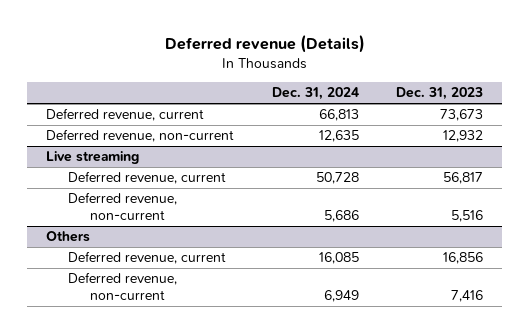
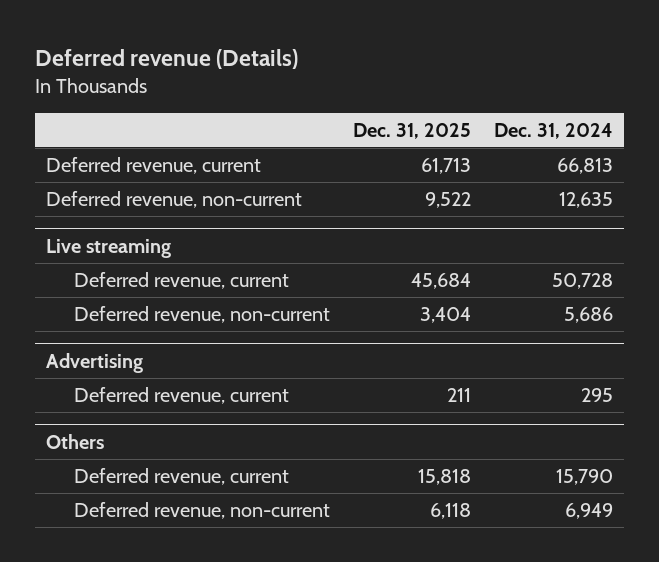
[396,87,484,101] Dec. 31, 2023 -> none
none -> [352,122,471,139] Dec. 31, 2025
none -> [46,352,144,373] Advertising
none -> [73,386,289,404] Deferred revenue, current
[318,252,359,265] 16,085 -> [555,468,613,485] 15,790

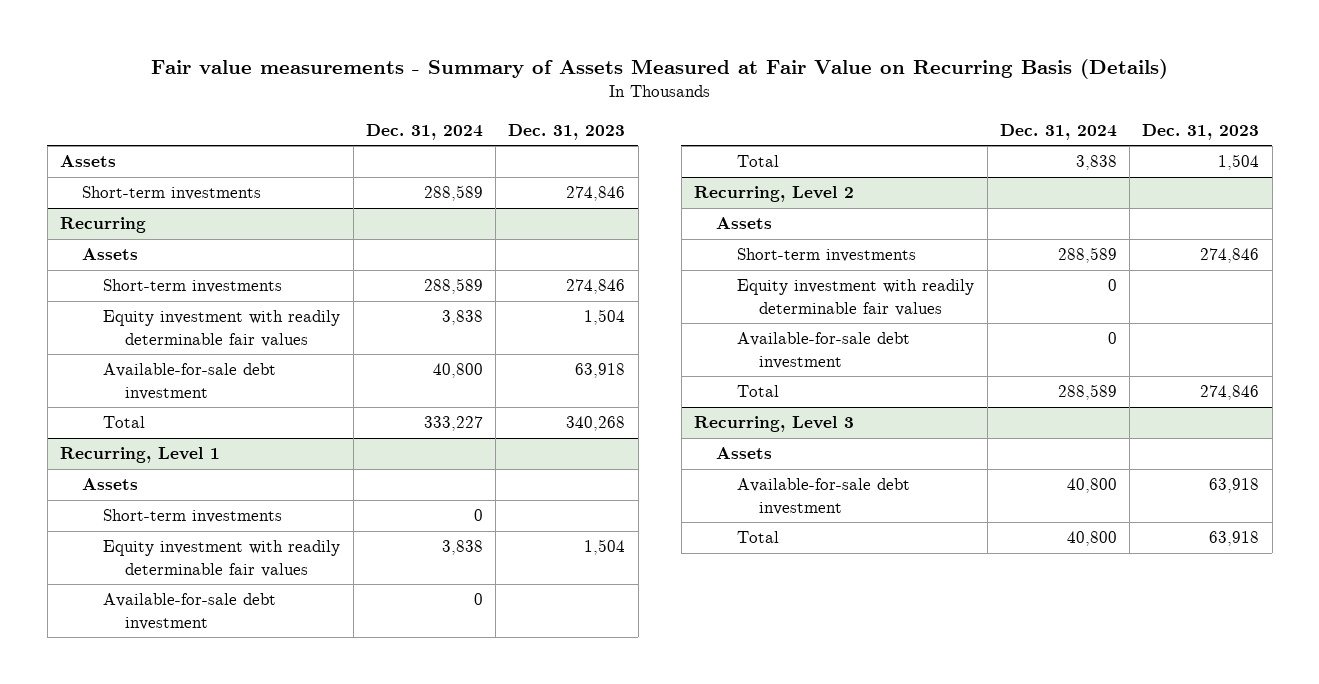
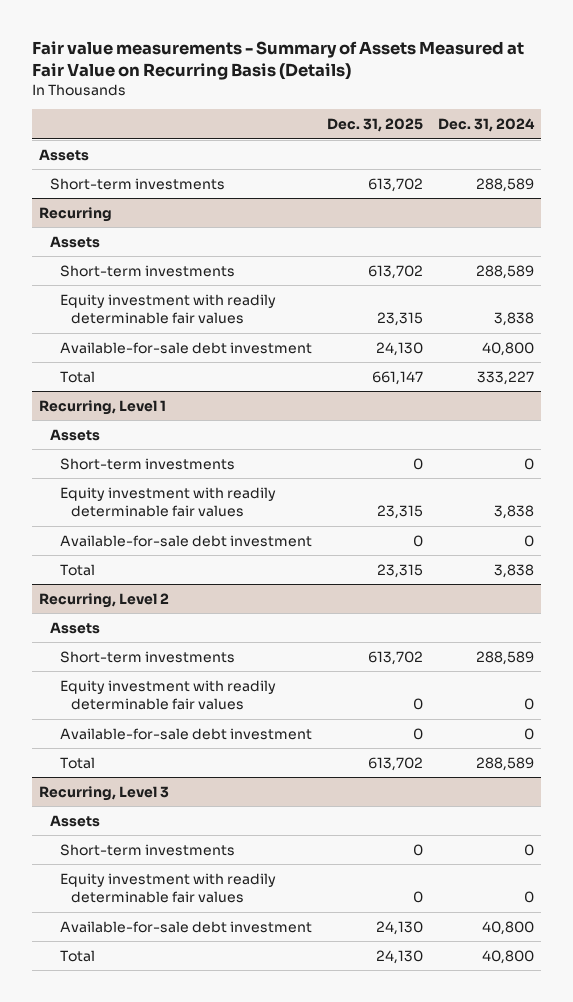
[508,123,626,140] Dec. 31, 2023 -> none
none -> [327,118,424,133] Dec. 31, 2025
none -> [60,843,236,856] Short-term investments
none -> [60,872,277,904] Equity investment with readily determinable fair values

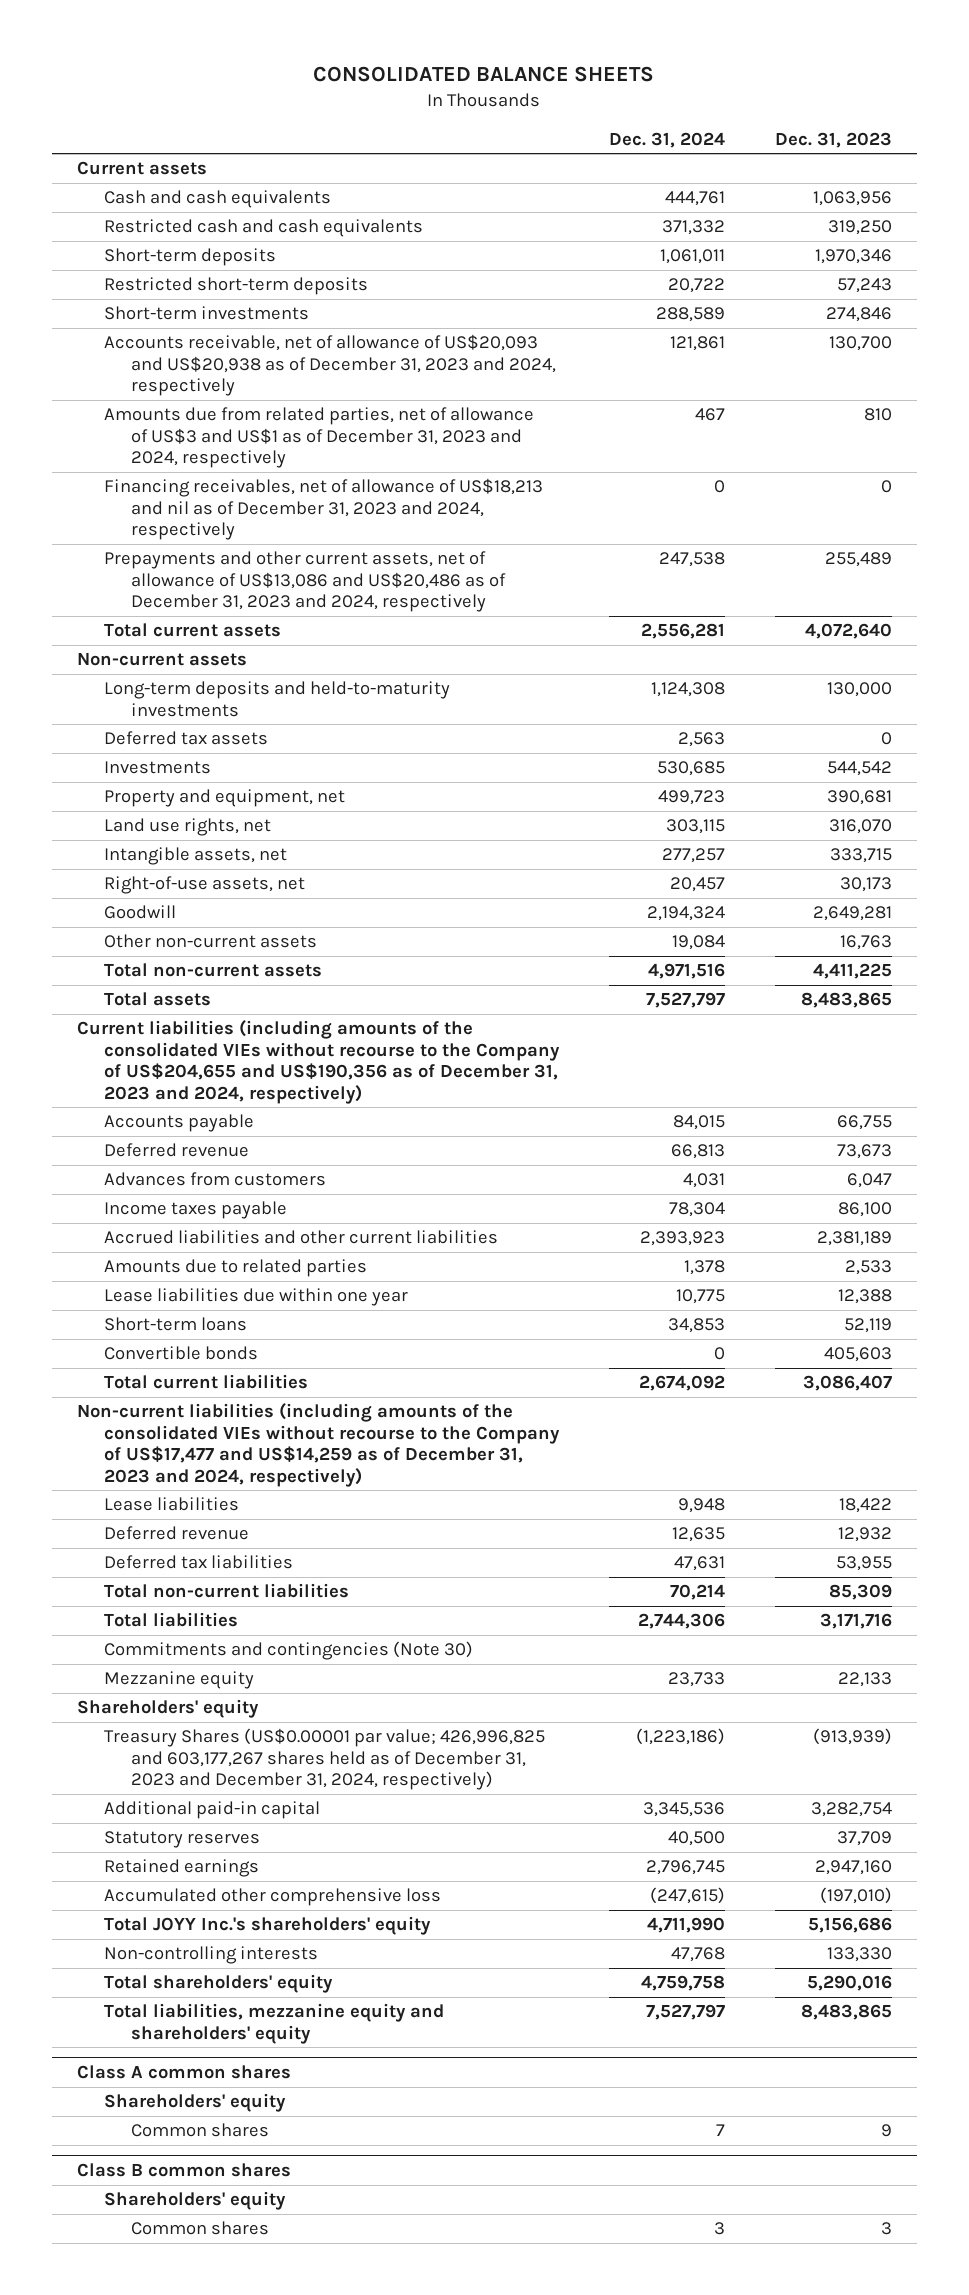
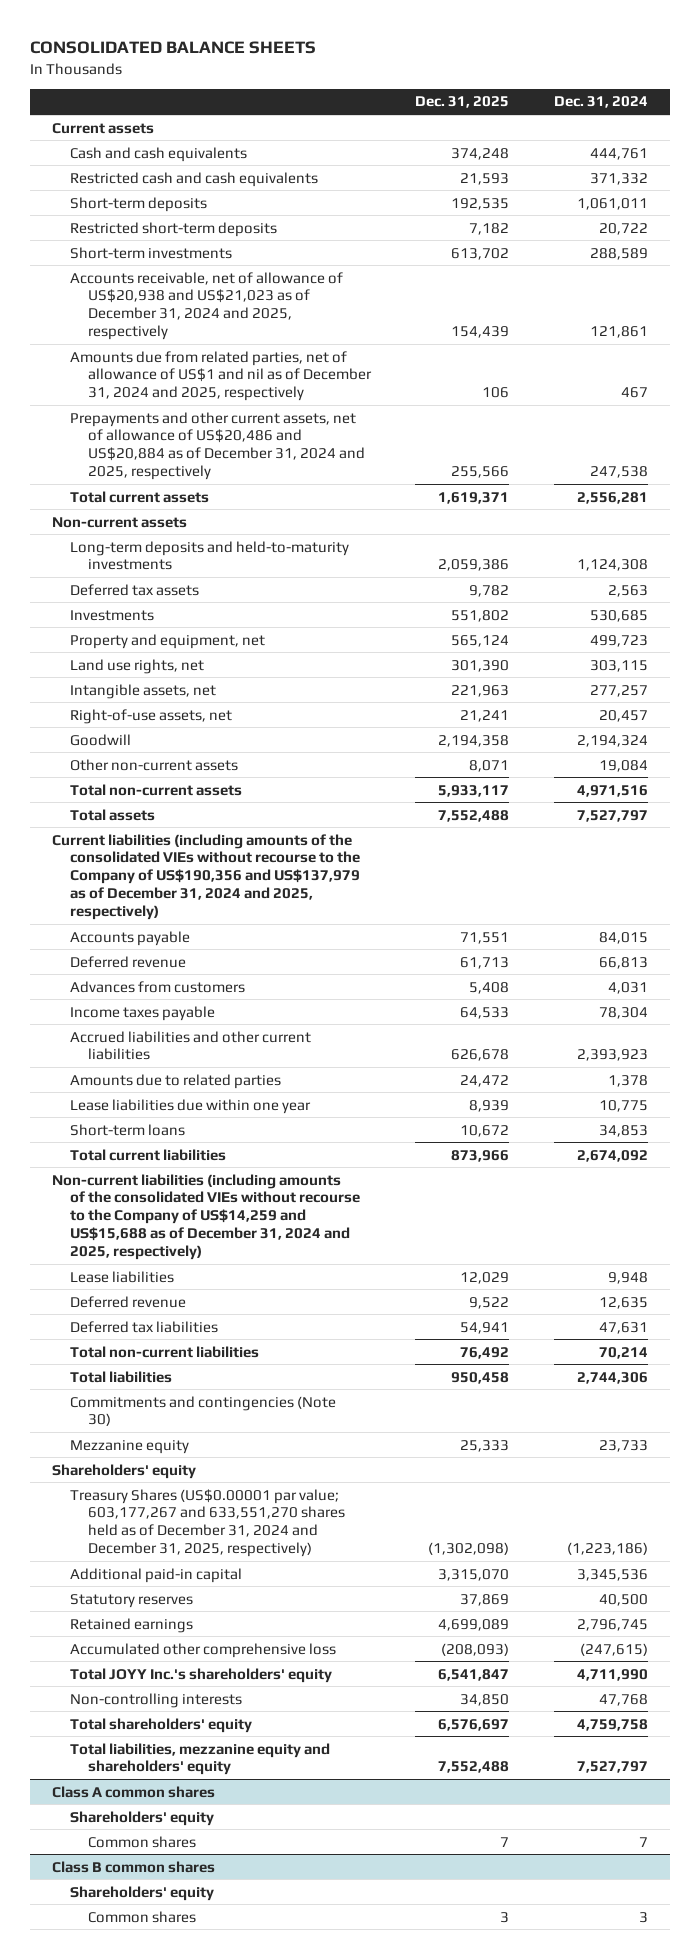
[774,131,892,148] Dec. 31, 2023 -> none
none -> [415,96,510,109] Dec. 31, 2025
[103,478,543,541] Financing receivables, net of allowance of US$18,213 and nil as of December 31, 2023 and 2024, respectively -> none
[103,334,556,397] Accounts receivable, net of allowance of US$20,093 and US$20,938 as of December 31, 2023 and 2024, respectively -> [70,271,344,341] Accounts receivable, net of allowance of US$20,938 and US$21,023 as of December 31, 2024 and 2025, respectively
[103,407,534,469] Amounts due from related parties, net of allowance of US$3 and US$1 as of December 31, 2023 and 2024, respectively -> [70,350,373,402] Amounts due from related parties, net of allowance of US$1 and nil as of December 31, 2024 and 2025, respectively
[103,551,506,613] Prepayments and other current assets, net of allowance of US$13,086 and US$20,486 as of December 31, 2023 and 2024, respectively -> [70,411,366,481] Prepayments and other current assets, net of allowance of US$20,486 and US$20,884 as of December 31, 2024 and 2025, respectively
[76,1020,560,1104] Current liabilities (including amounts of the consolidated VIEs without recourse to the Company of US$204,655 and US$190,356 as of December 31, 2023 and 2024, respectively) -> [52,833,361,921] Current liabilities (including amounts of the consolidated VIEs without recourse to the Company of US$190,356 and US$137,979 as of December 31, 2024 and 2025, respectively)
[103,1346,258,1361] Convertible bonds -> none
[76,1403,560,1487] Non-current liabilities (including amounts of the consolidated VIEs without recourse to the Company of US$17,477 and US$14,259 as of December 31, 2023 and 2024, respectively) -> [52,1173,361,1261] Non-current liabilities (including amounts of the consolidated VIEs without recourse to the Company of US$14,259 and US$15,688 as of December 31, 2024 and 2025, respectively)
[103,1728,545,1791] Treasury Shares (US$0.00001 par value; 426,996,825 and 603,177,267 shares held as of December 31, 2023 and December 31, 2024, respectively) -> [70,1488,346,1558] Treasury Shares (US$0.00001 par value; 603,177,267 and 633,551,270 shares held as of December 31, 2024 and December 31, 2025, respectively)

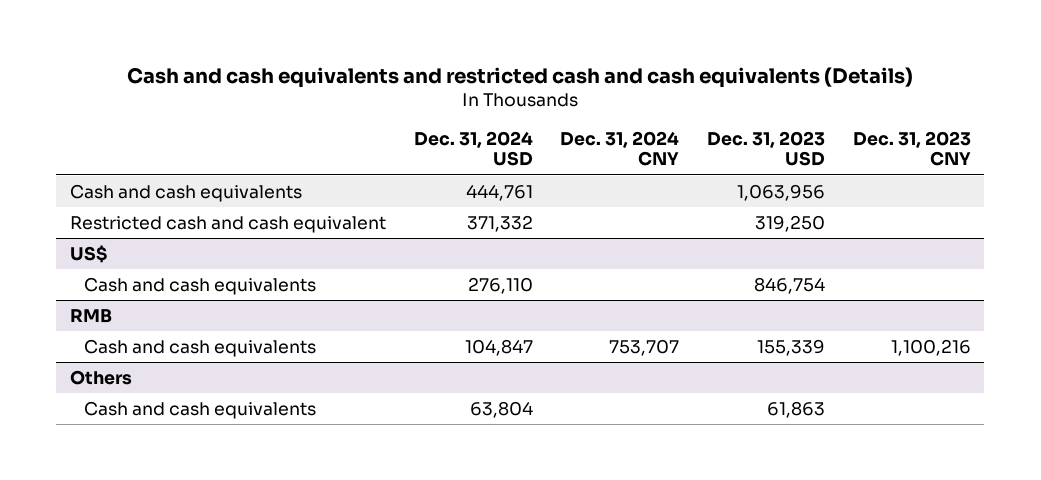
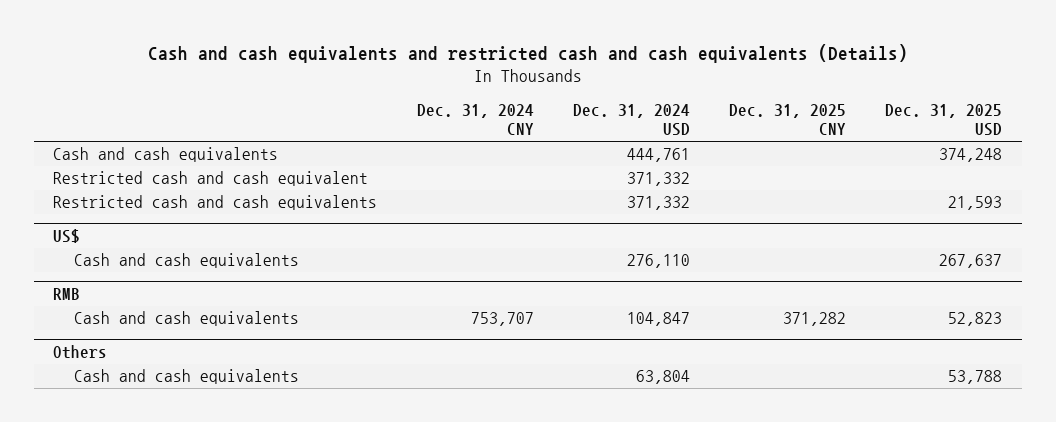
[706,131,825,167] Dec. 31, 2023 USD -> none
[852,131,971,167] Dec. 31, 2023 CNY -> none
none -> [729,104,847,136] Dec. 31, 2025 CNY
none -> [885,104,1003,137] Dec. 31, 2025 USD
none -> [53,195,378,211] Restricted cash and cash equivalents

